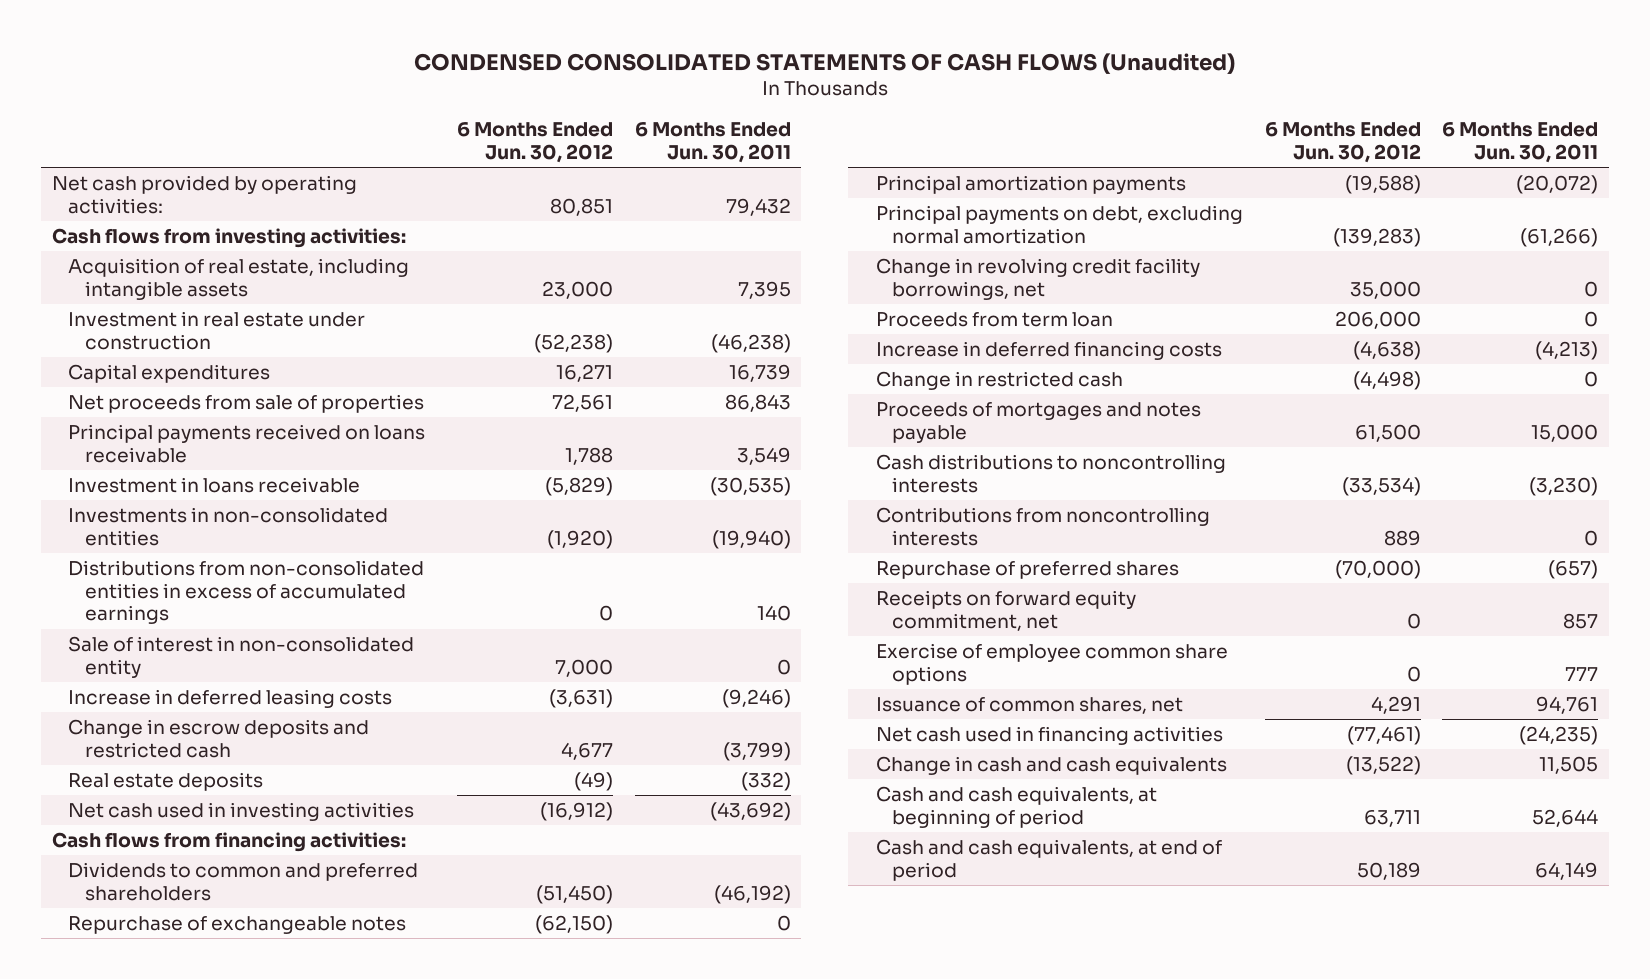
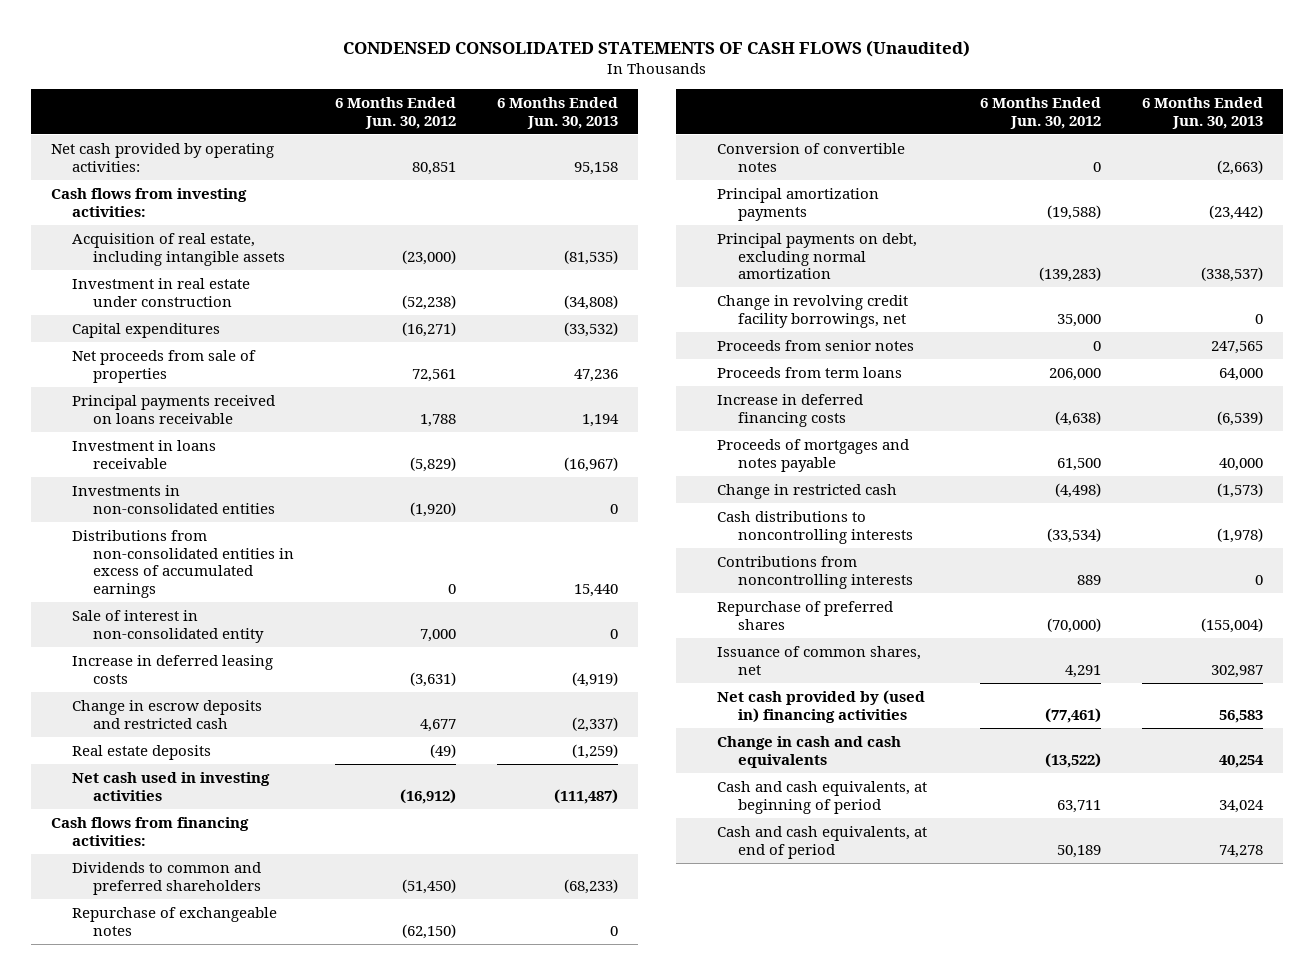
[634,122,791,163] 6 Months Ended Jun. 30, 2011 -> none
none -> [497,97,619,129] 6 Months Ended Jun. 30, 2013
[541,280,613,299] 23,000 -> [402,249,457,265] (23,000)
[555,364,613,383] 16,271 -> [402,321,457,337] (16,271)
none -> [717,142,906,172] Conversion of convertible notes
none -> [717,339,915,351] Proceeds from senior notes
[875,312,1113,328] Proceeds from term loan -> [717,366,903,378] Proceeds from term loans
[875,371,1123,391] Change in restricted cash -> [717,483,898,499] Change in restricted cash
[875,590,1136,631] Receipts on forward equity commitment, net -> none
[875,643,1228,685] Exercise of employee common share options -> none
[875,726,1223,746] Net cash used in financing activities -> [717,689,926,723] Net cash provided by (used in) financing activities

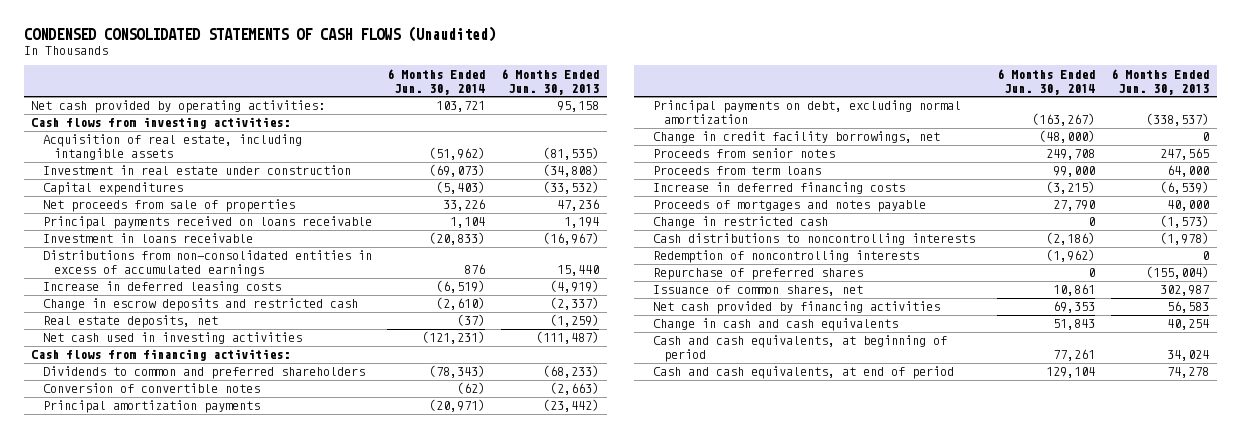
[335,97,457,129] 6 Months Ended Jun. 30, 2012 -> none
none -> [387,68,486,95] 6 Months Ended Jun. 30, 2014
[72,484,276,514] Investments in non-consolidated entities -> none
[72,609,265,643] Sale of interest in non-consolidated entity -> none
[72,744,212,760] Real estate deposits -> [42,315,218,329] Real estate deposits, net
[72,906,278,936] Repurchase of exchangeable notes -> none
[717,294,909,328] Change in revolving credit facility borrowings, net -> [652,131,940,144] Change in credit facility borrowings, net
[717,555,914,589] Contributions from noncontrolling interests -> none
none -> [652,250,919,264] Redemption of noncontrolling interests
[717,689,926,723] Net cash provided by (used in) financing activities -> [652,301,940,315] Net cash provided by financing activities

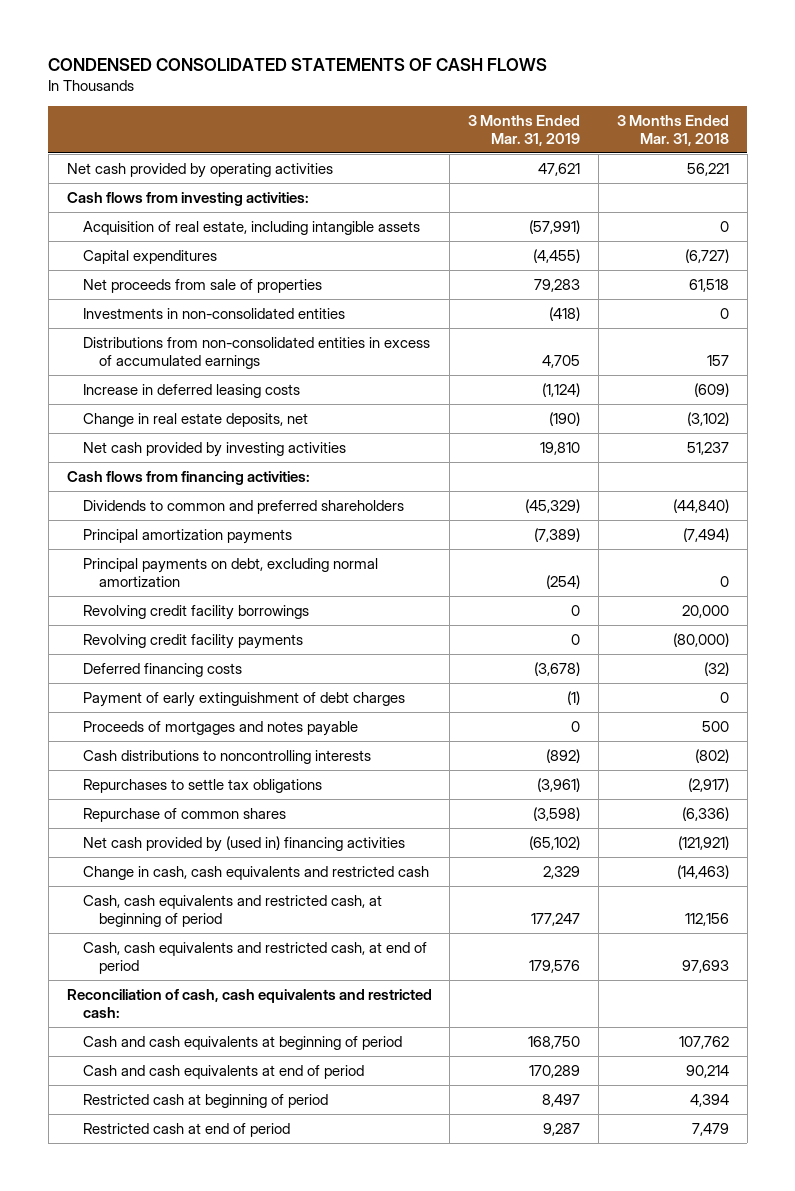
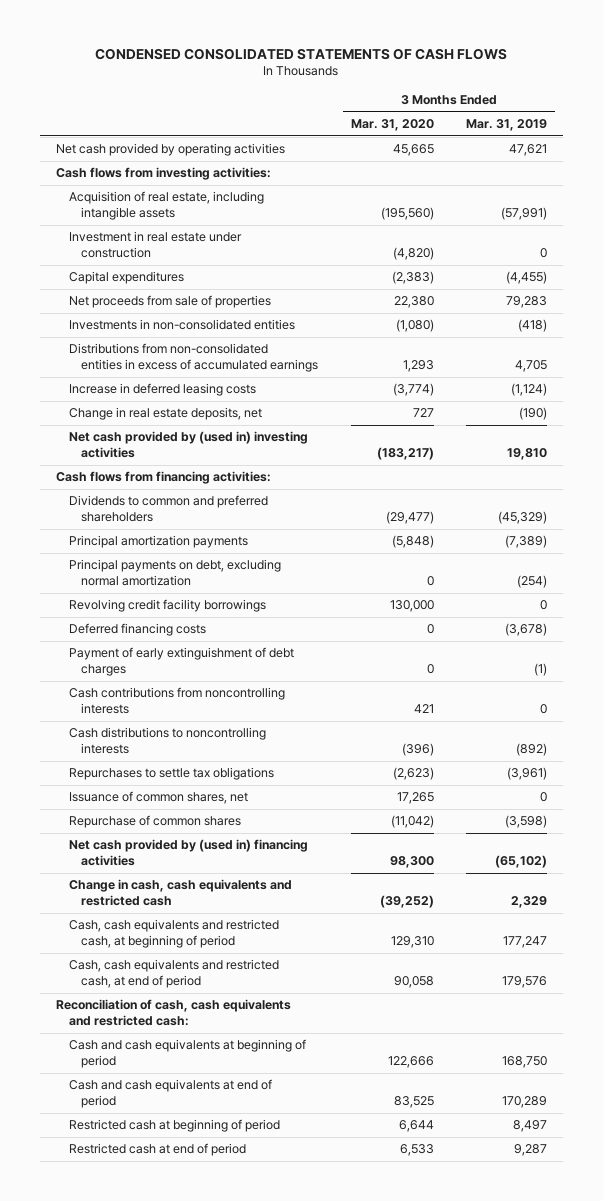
[616,114,729,146] 3 Months Ended Mar. 31, 2018 -> none
none -> [350,119,434,132] Mar. 31, 2020
none -> [68,231,242,259] Investment in real estate under construction
[82,441,346,457] Net cash provided by investing activities -> [68,431,308,459] Net cash provided by (used in) investing activities
[82,633,303,649] Revolving credit facility payments -> none
[82,720,358,736] Proceeds of mortgages and notes payable -> none
none -> [68,687,285,715] Cash contributions from noncontrolling interests
none -> [68,791,248,805] Issuance of common shares, net

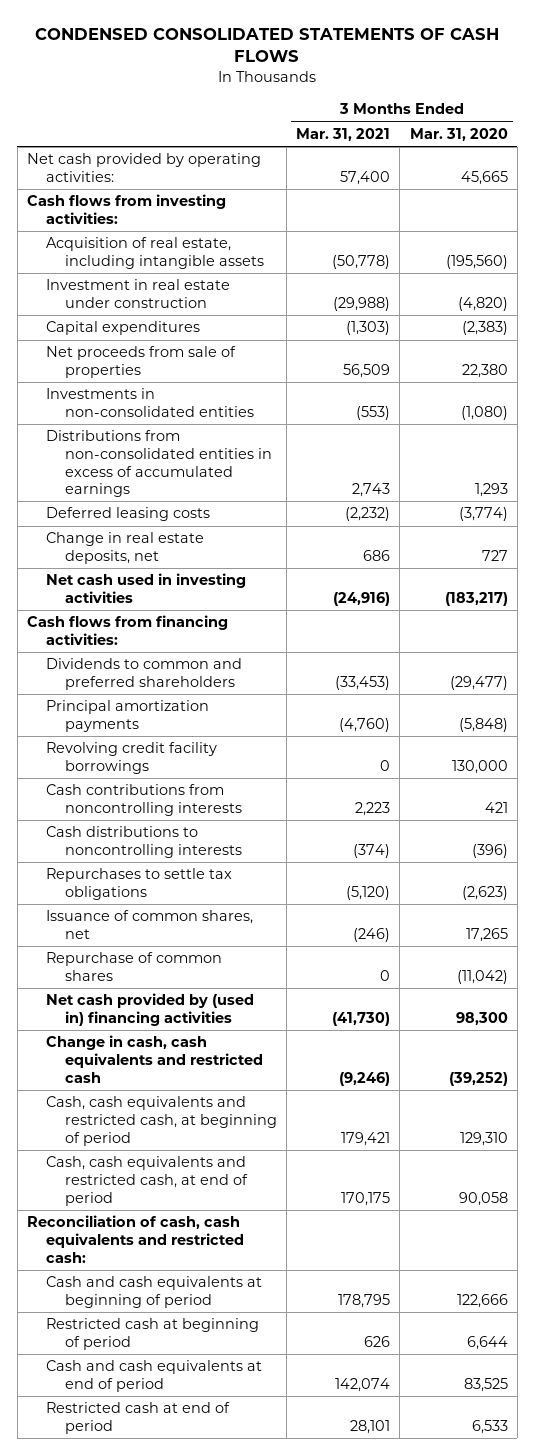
[465,119,547,132] Mar. 31, 2019 -> none
none -> [296,127,391,141] Mar. 31, 2021
[55,143,285,157] Net cash provided by operating activities -> [26,153,261,183] Net cash provided by operating activities:
[68,383,256,397] Increase in deferred leasing costs -> [45,507,210,522] Deferred leasing costs
[68,431,308,459] Net cash provided by (used in) investing activities -> [45,573,246,604] Net cash used in investing activities
[68,559,281,587] Principal payments on debt, excluding normal amortization -> none
[68,623,206,637] Deferred financing costs -> none
[68,647,294,677] Payment of early extinguishment of debt charges -> none
[68,1079,272,1109] Cash and cash equivalents at end of period -> [45,1360,262,1393] Cash and cash equivalents at end of period

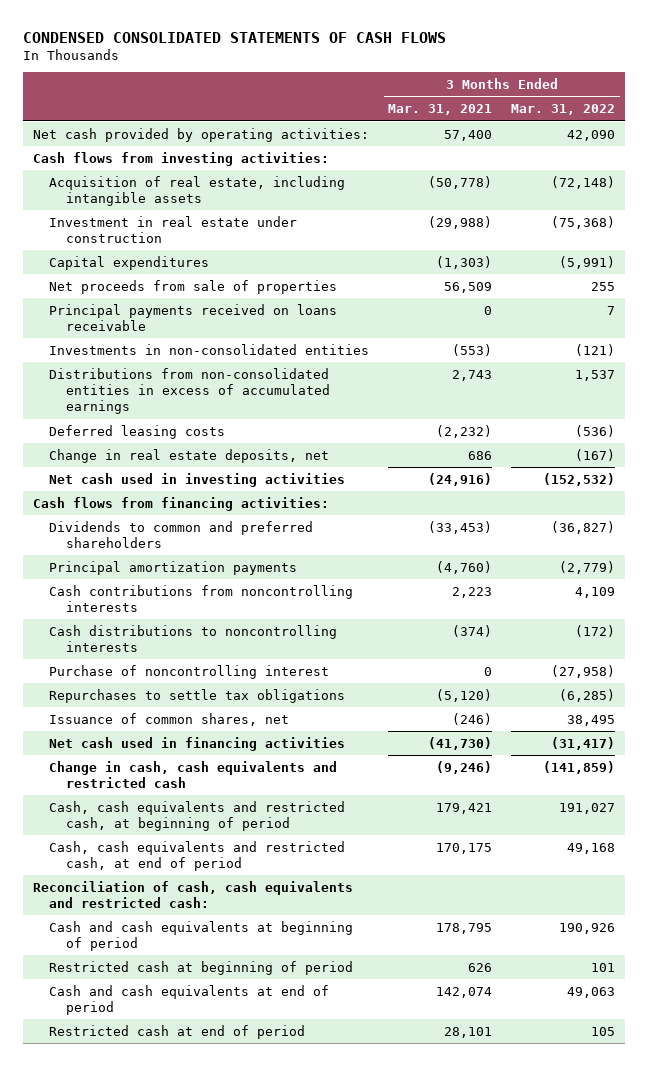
[409,127,508,141] Mar. 31, 2020 -> none
none -> [511,104,616,116] Mar. 31, 2022
none -> [49,303,338,331] Principal payments received on loans receivable
[45,742,217,775] Revolving credit facility borrowings -> none
none -> [49,664,330,679] Purchase of noncontrolling interest
[45,952,222,982] Repurchase of common shares -> none
[45,993,254,1027] Net cash provided by (used in) financing activities -> [49,736,346,751] Net cash used in financing activities

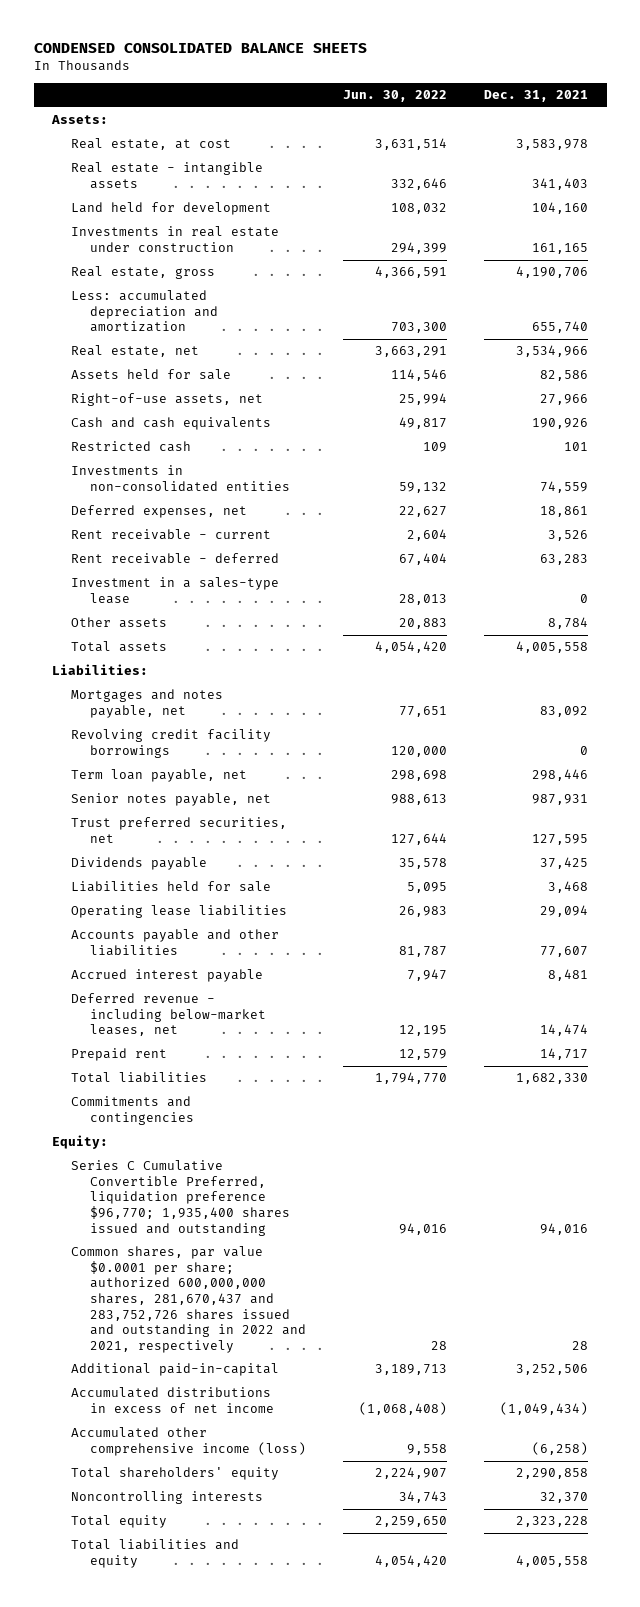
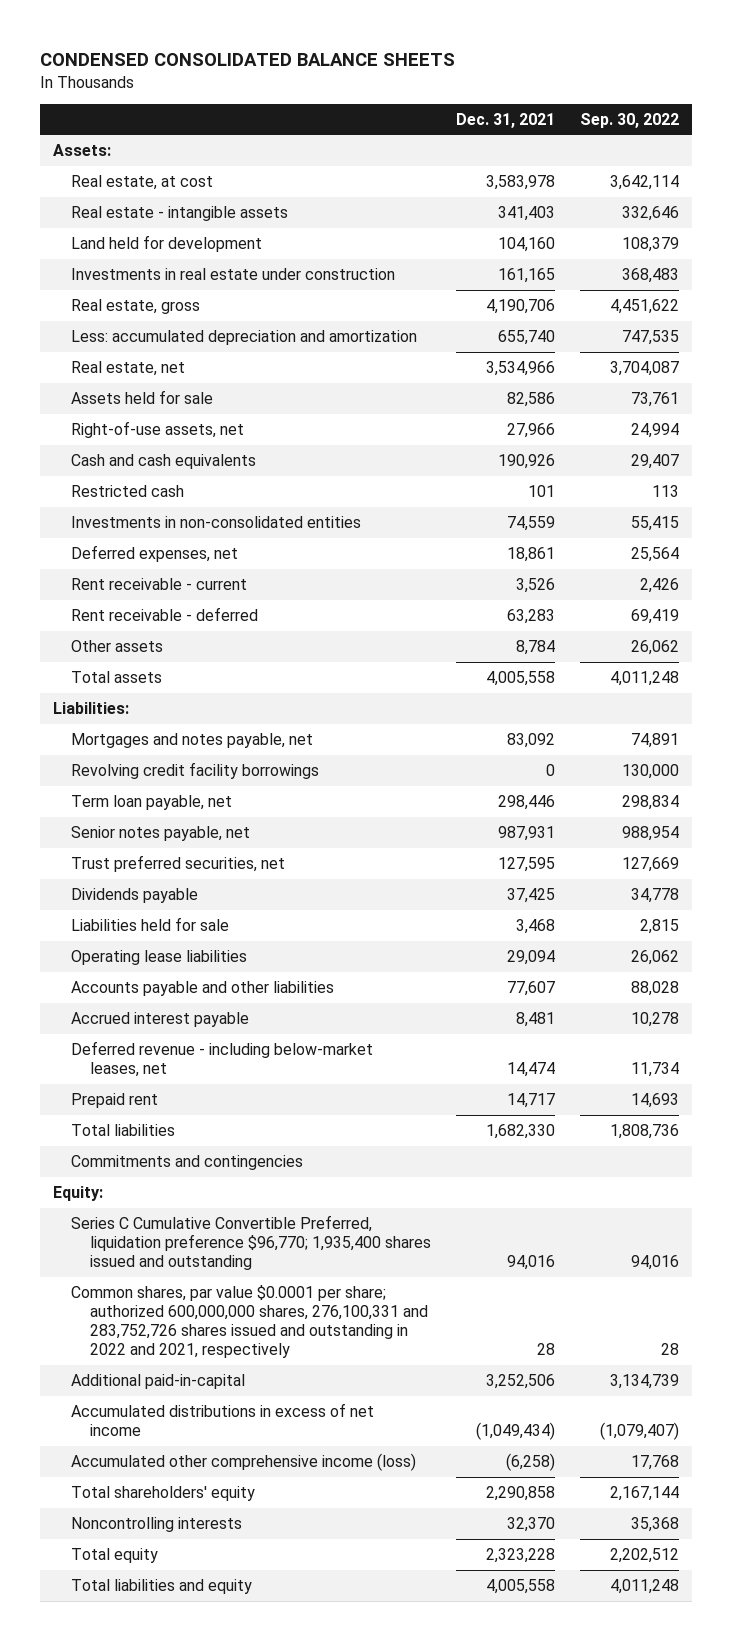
[342,89,447,102] Jun. 30, 2022 -> none
none -> [580,112,680,128] Sep. 30, 2022
[71,577,280,604] Investment in a sales-type lease -> none
[71,1246,306,1353] Common shares, par value $0.0001 per share; authorized 600,000,000 shares, 281,670,437 and 283,752,726 shares issued and outstanding in 2022 and 2021, respectively -> [71,1285,428,1359] Common shares, par value $0.0001 per share; authorized 600,000,000 shares, 276,100,331 and 283,752,726 shares issued and outstanding in 2022 and 2021, respectively

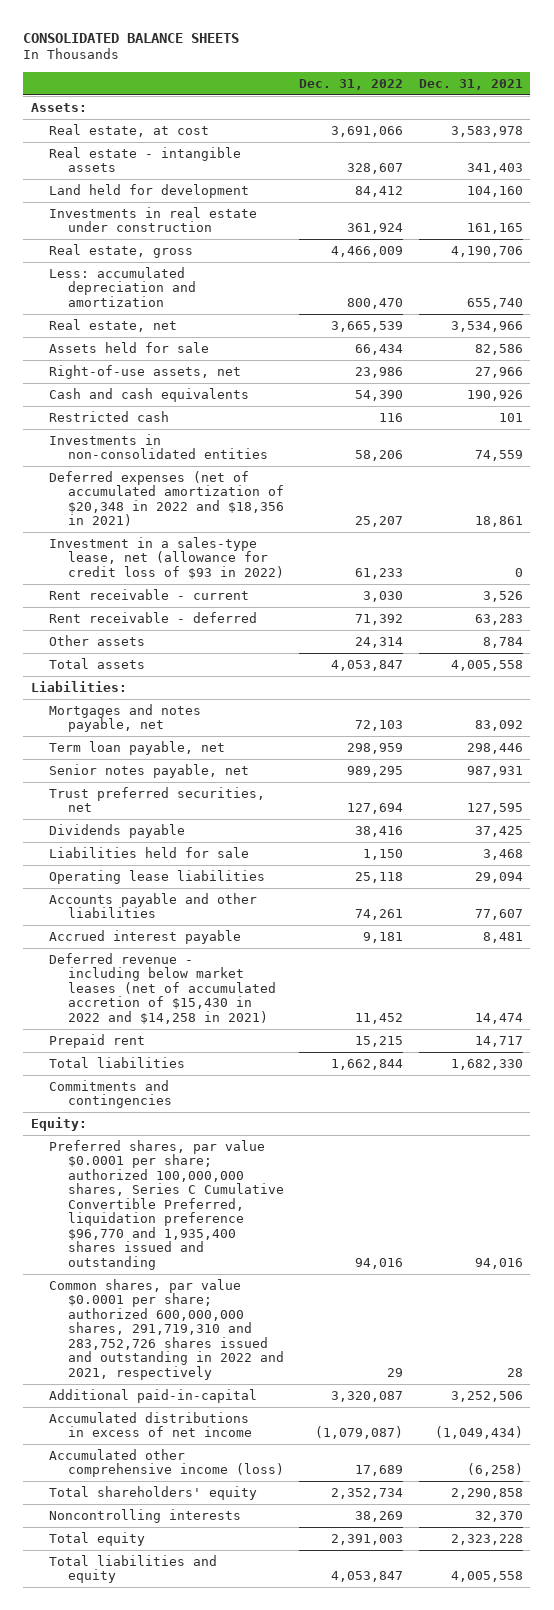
[40,52,456,66] CONDENSED CONSOLIDATED BALANCE SHEETS -> [23,32,240,43] CONSOLIDATED BALANCE SHEETS
[580,112,680,128] Sep. 30, 2022 -> none
none -> [299,78,404,90] Dec. 31, 2022
[71,545,239,563] Deferred expenses, net -> [49,470,284,527] Deferred expenses (net of accumulated amortization of $20,348 in 2022 and $18,356 in 2021)
none -> [49,536,284,579] Investment in a sales-type lease, net (allowance for credit loss of $93 in 2022)
[71,762,320,780] Revolving credit facility borrowings -> none
[71,1041,374,1078] Deferred revenue - including below-market leases, net -> [49,952,276,1024] Deferred revenue - including below market leases (net of accumulated accretion of $15,430 in 2022 and $14,258 in 2021)
[71,1215,431,1271] Series C Cumulative Convertible Preferred, liquidation preference $96,770; 1,935,400 shares issued and outstanding -> [49,1139,284,1270] Preferred shares, par value $0.0001 per share; authorized 100,000,000 shares, Series C Cumulative Convertible Preferred, liquidation preference $96,770 and 1,935,400 shares issued and outstanding
[71,1285,428,1359] Common shares, par value $0.0001 per share; authorized 600,000,000 shares, 276,100,331 and 283,752,726 shares issued and outstanding in 2022 and 2021, respectively -> [49,1278,284,1380] Common shares, par value $0.0001 per share; authorized 600,000,000 shares, 291,719,310 and 283,752,726 shares issued and outstanding in 2022 and 2021, respectively

